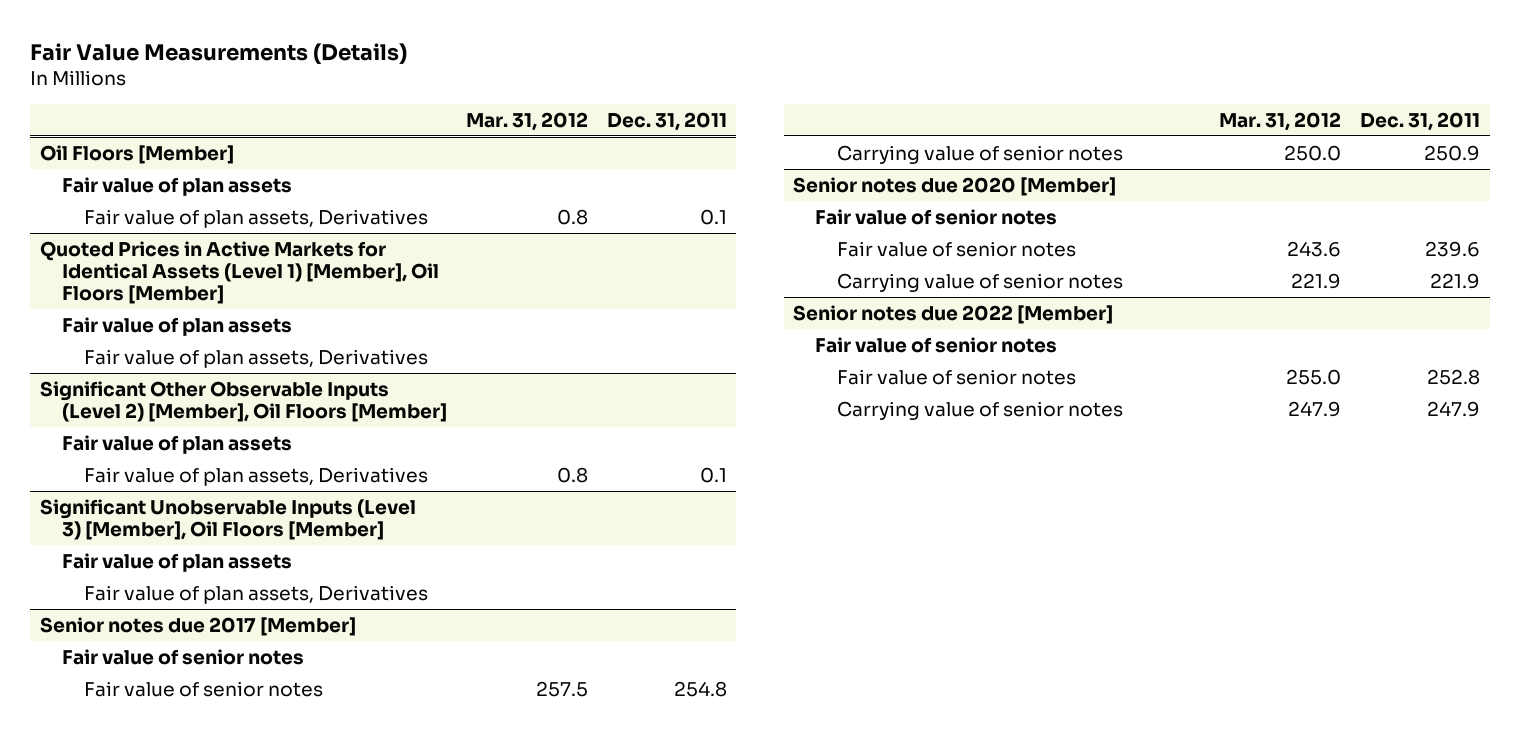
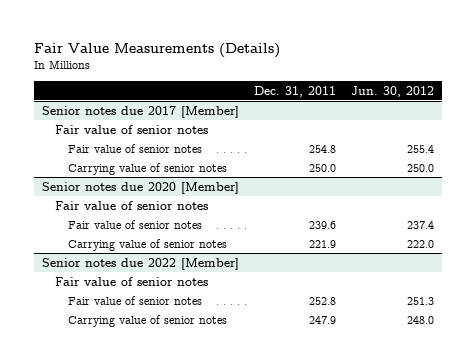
[465,111,588,131] Mar. 31, 2012 -> none
none -> [351,85,435,97] Jun. 30, 2012
[39,144,234,164] Oil Floors [Member] -> none
[61,176,292,196] Fair value of plan assets -> none
[83,208,428,228] Fair value of plan assets, Derivatives -> none
[39,240,439,304] Quoted Prices in Active Markets for Identical Assets (Level 1) [Member], Oil Floors [Member] -> none
[61,316,292,336] Fair value of plan assets -> none
[83,348,428,368] Fair value of plan assets, Derivatives -> none
[39,380,447,422] Significant Other Observable Inputs (Level 2) [Member], Oil Floors [Member] -> none
[61,434,292,454] Fair value of plan assets -> none
[83,466,428,486] Fair value of plan assets, Derivatives -> none
[39,498,416,540] Significant Unobservable Inputs (Level 3) [Member], Oil Floors [Member] -> none
[61,552,292,572] Fair value of plan assets -> none
[83,584,428,604] Fair value of plan assets, Derivatives -> none
[1424,144,1481,161] 250.9 -> [309,163,337,172] 250.0

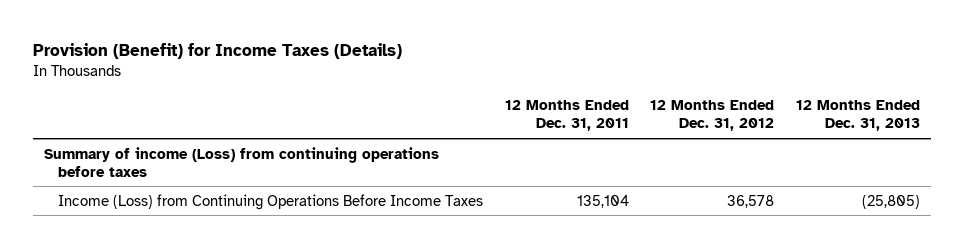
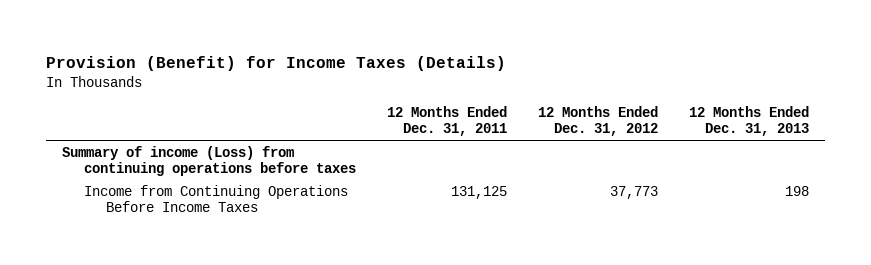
[58,193,484,210] Income (Loss) from Continuing Operations Before Income Taxes -> [83,184,348,213] Income from Continuing Operations Before Income Taxes
[576,194,629,208] 135,104 -> [450,185,507,199] 131,125
[727,194,775,208] 36,578 -> [610,185,659,199] 37,773
[861,194,920,209] (25,805) -> [785,185,810,196] 198

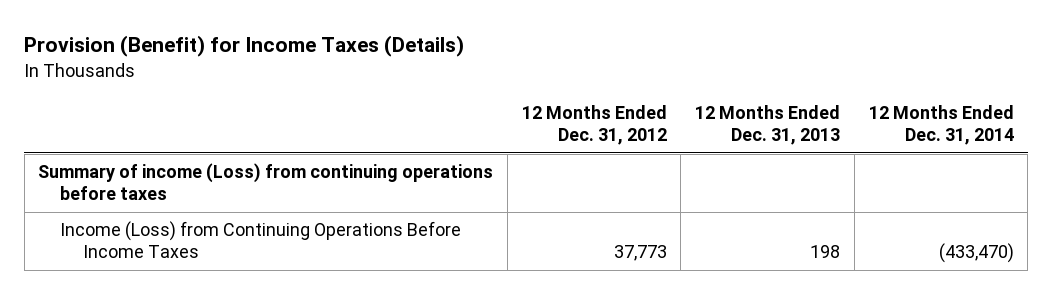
[386,106,507,137] 12 Months Ended Dec. 31, 2011 -> none
none -> [868,105,1014,145] 12 Months Ended Dec. 31, 2014
[83,184,348,213] Income from Continuing Operations Before Income Taxes -> [60,221,462,259] Income (Loss) from Continuing Operations Before Income Taxes

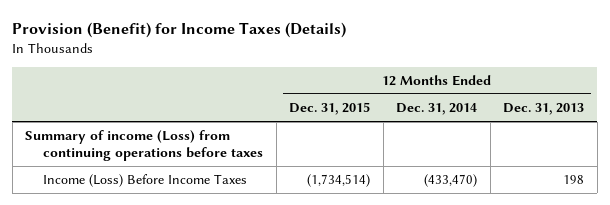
[521,105,667,145] 12 Months Ended Dec. 31, 2012 -> none
none -> [289,102,371,116] Dec. 31, 2015
[60,221,462,259] Income (Loss) from Continuing Operations Before Income Taxes -> [43,174,248,188] Income (Loss) Before Income Taxes

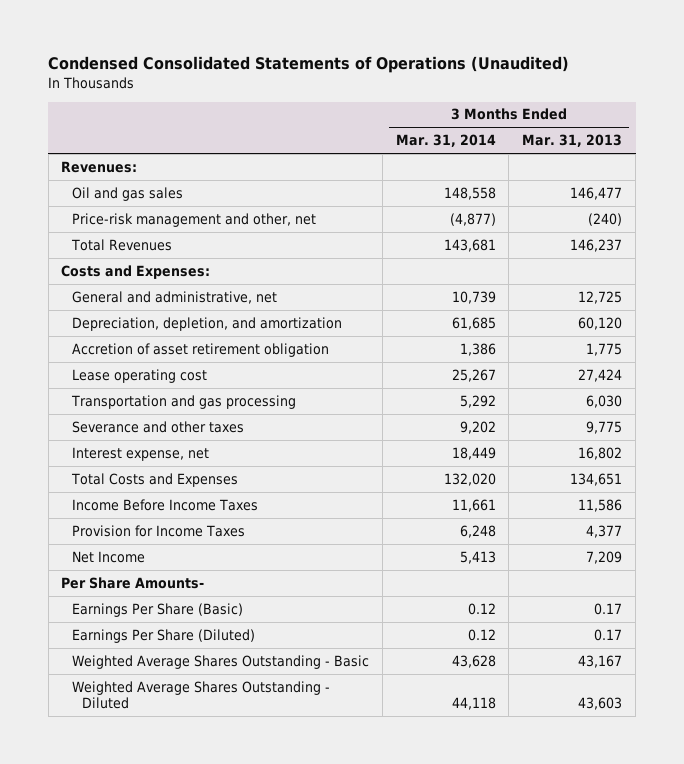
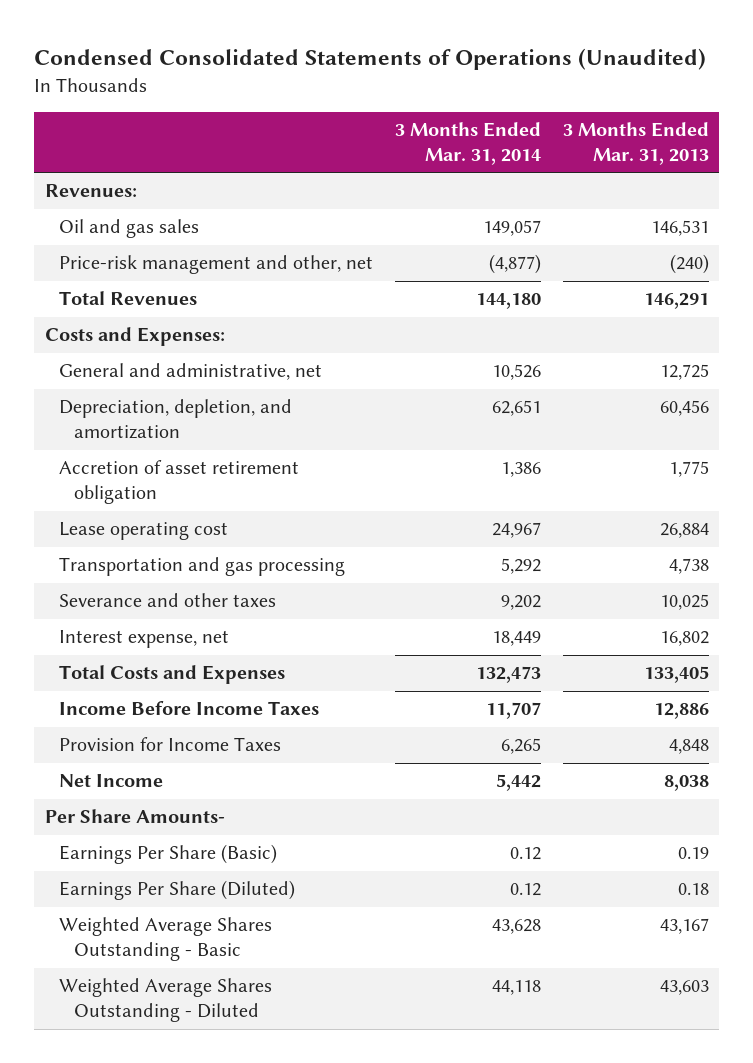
[443,186,496,200] 148,558 -> [482,220,541,237] 149,057
[570,186,623,200] 146,477 -> [650,220,709,237] 146,531
[443,238,496,252] 143,681 -> [475,293,541,310] 144,180
[570,238,623,252] 146,237 -> [643,293,709,310] 146,291
[451,290,496,304] 10,739 -> [491,364,541,381] 10,526
[451,316,496,330] 61,685 -> [491,400,541,417] 62,651
[578,316,623,330] 60,120 -> [659,400,709,417] 60,456
[451,368,496,382] 25,267 -> [491,522,541,539] 24,967
[578,368,623,382] 27,424 -> [659,523,709,539] 26,884
[586,394,623,408] 6,030 -> [668,558,709,575] 4,738
[586,420,623,434] 9,775 -> [659,594,709,611] 10,025
[443,472,496,486] 132,020 -> [475,666,541,684] 132,473
[570,472,623,486] 134,651 -> [643,666,709,684] 133,405
[451,498,496,512] 11,661 -> [485,702,541,720] 11,707
[578,498,623,512] 11,586 -> [653,703,709,720] 12,886
[459,524,496,538] 6,248 -> [500,738,541,755] 6,265
[586,524,623,538] 4,377 -> [668,739,709,755] 4,848
[459,550,496,564] 5,413 -> [495,774,541,792] 5,442
[586,550,623,564] 7,209 -> [663,775,709,792] 8,038
[594,602,623,615] 0.17 -> [677,847,709,860] 0.19
[594,628,623,641] 0.17 -> [677,883,709,896] 0.18

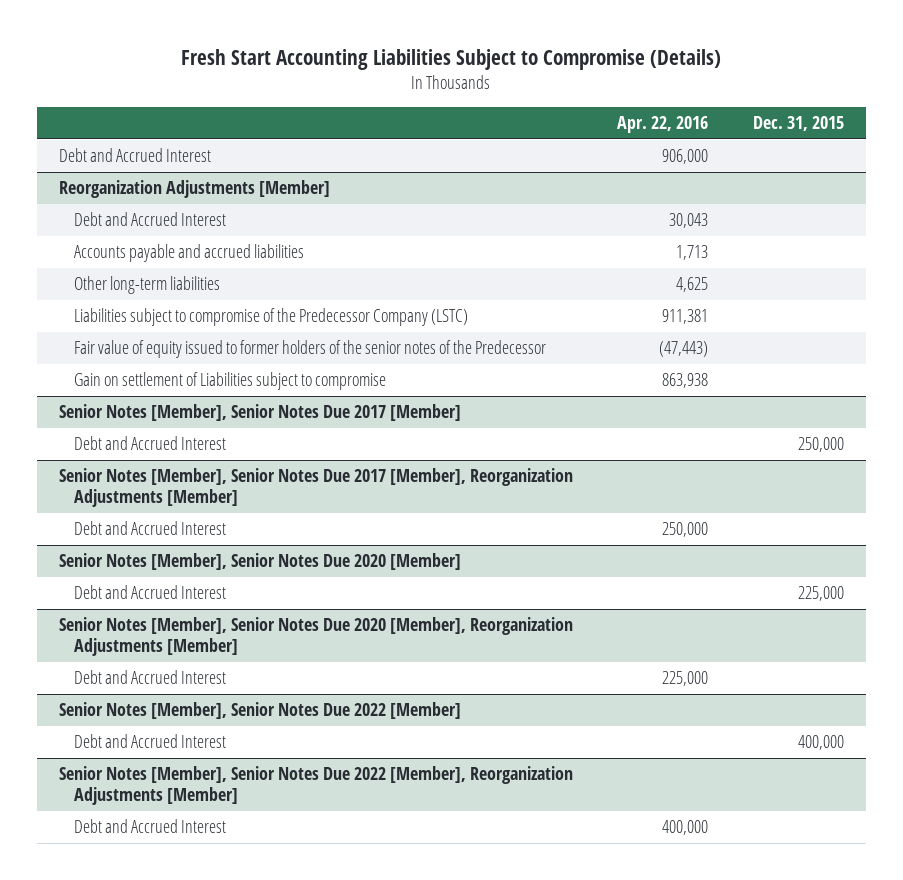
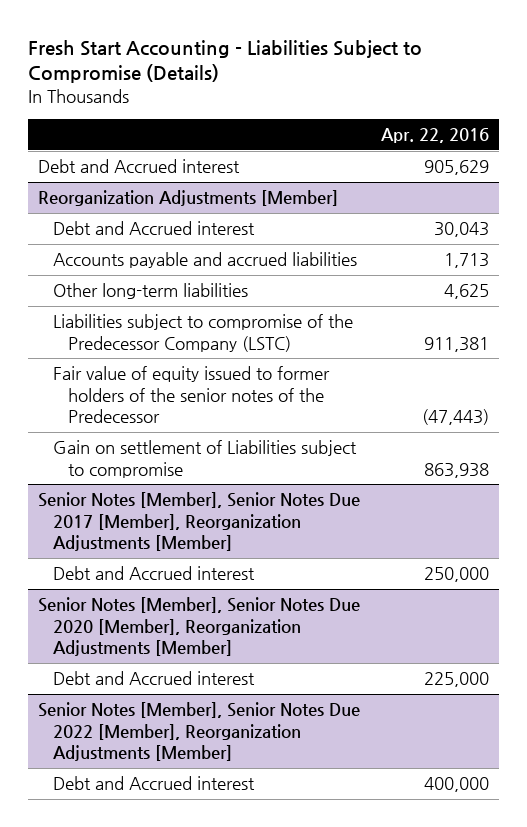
[181,48,722,70] Fresh Start Accounting Liabilities Subject to Compromise (Details) -> [27,39,422,84] Fresh Start Accounting - Liabilities Subject to Compromise (Details)
[752,116,844,132] Dec. 31, 2015 -> none
[58,148,211,163] Debt and Accrued Interest -> [38,159,241,174] Debt and Accrued interest
[662,149,709,165] 906,000 -> [423,160,489,176] 905,629
[73,212,226,227] Debt and Accrued Interest -> [52,221,255,236] Debt and Accrued interest
[58,404,461,422] Senior Notes [Member], Senior Notes Due 2017 [Member] -> none
[73,436,226,451] Debt and Accrued Interest -> none
[58,553,461,571] Senior Notes [Member], Senior Notes Due 2020 [Member] -> none
[73,585,226,600] Debt and Accrued Interest -> none
[73,521,226,536] Debt and Accrued Interest -> [52,566,255,581] Debt and Accrued interest
[58,702,461,720] Senior Notes [Member], Senior Notes Due 2022 [Member] -> none
[73,734,226,749] Debt and Accrued Interest -> none
[73,670,226,685] Debt and Accrued Interest -> [52,671,255,686] Debt and Accrued interest
[73,819,226,834] Debt and Accrued Interest -> [52,776,255,791] Debt and Accrued interest

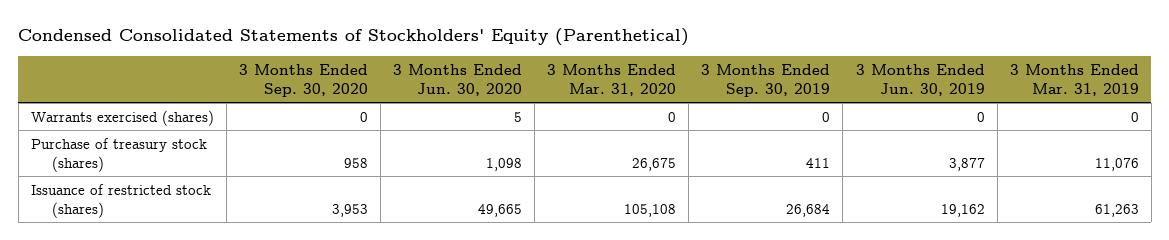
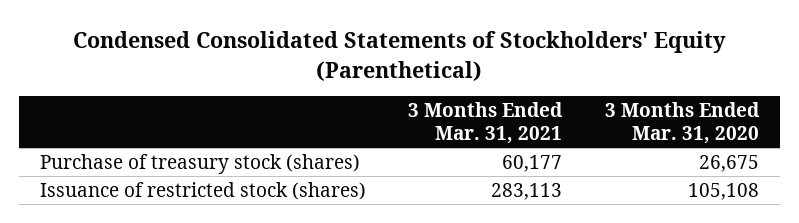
[238,63,368,97] 3 Months Ended Sep. 30, 2020 -> none
[393,63,523,96] 3 Months Ended Jun. 30, 2020 -> none
[701,63,831,97] 3 Months Ended Sep. 30, 2019 -> none
[855,63,985,96] 3 Months Ended Jun. 30, 2019 -> none
[1009,63,1139,96] 3 Months Ended Mar. 31, 2019 -> none
none -> [408,102,564,145] 3 Months Ended Mar. 31, 2021
[30,109,214,126] Warrants exercised (shares) -> none

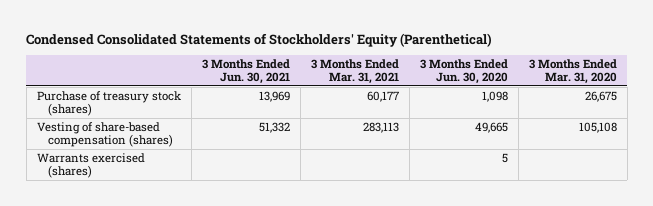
none -> [201,58,290,85] 3 Months Ended Jun. 30, 2021
none -> [419,58,508,85] 3 Months Ended Jun. 30, 2020
[40,181,367,200] Issuance of restricted stock (shares) -> [36,121,174,148] Vesting of share-based compensation (shares)
none -> [36,152,145,179] Warrants exercised (shares)

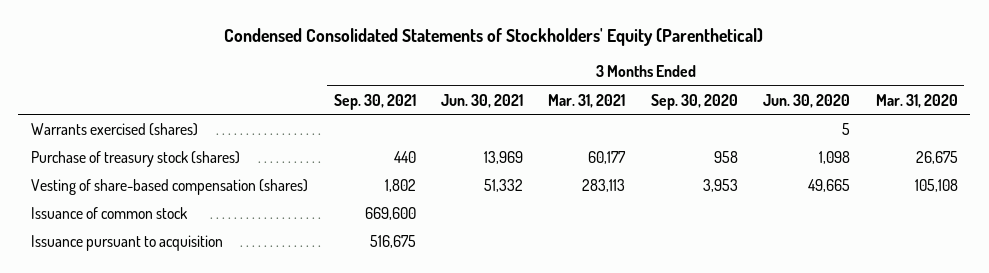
none -> [333,93,416,110] Sep. 30, 2021
none -> [650,93,738,110] Sep. 30, 2020
[36,152,145,179] Warrants exercised (shares) -> [31,122,199,136] Warrants exercised (shares)
none -> [31,206,189,219] Issuance of common stock
none -> [31,234,224,251] Issuance pursuant to acquisition

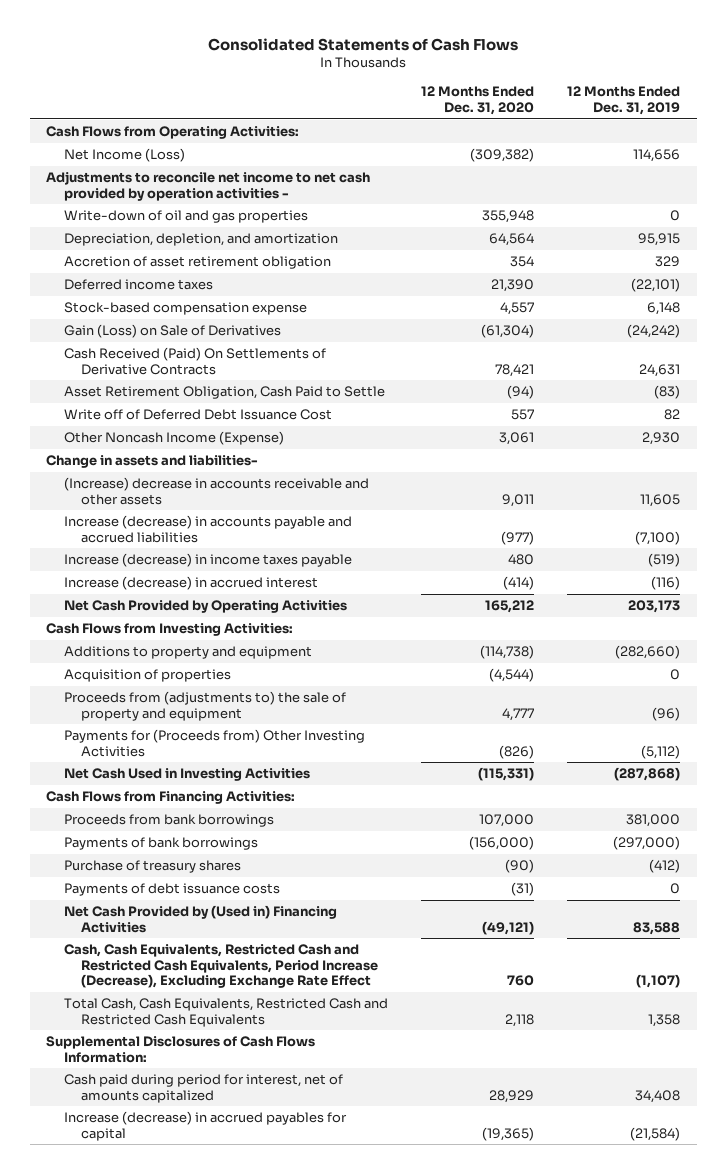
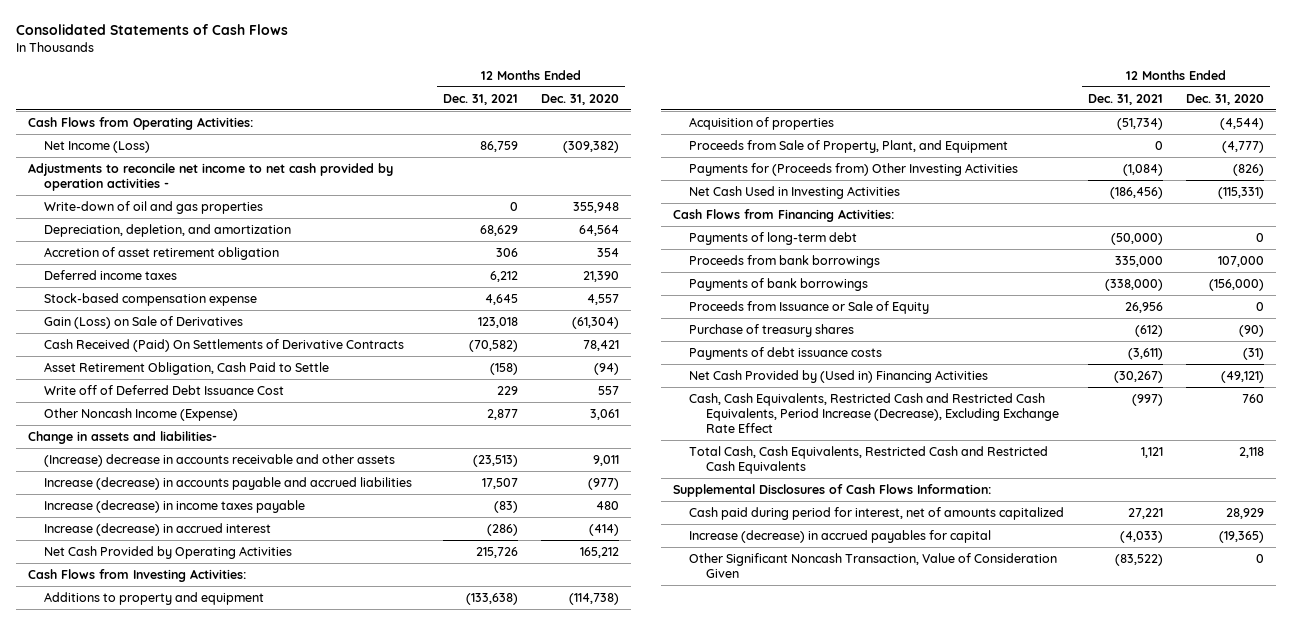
[567,86,681,115] 12 Months Ended Dec. 31, 2019 -> none
none -> [442,93,518,105] Dec. 31, 2021
[63,691,346,721] Proceeds from (adjustments to) the sale of property and equipment -> [689,139,1009,153] Proceeds from Sale of Property, Plant, and Equipment
[501,707,534,721] 4,777 -> [1222,140,1265,153] (4,777)
none -> [689,231,858,245] Payments of long-term debt
none -> [689,300,930,314] Proceeds from Issuance or Sale of Equity
none -> [689,552,1058,578] Other Significant Noncash Transaction, Value of Consideration Given

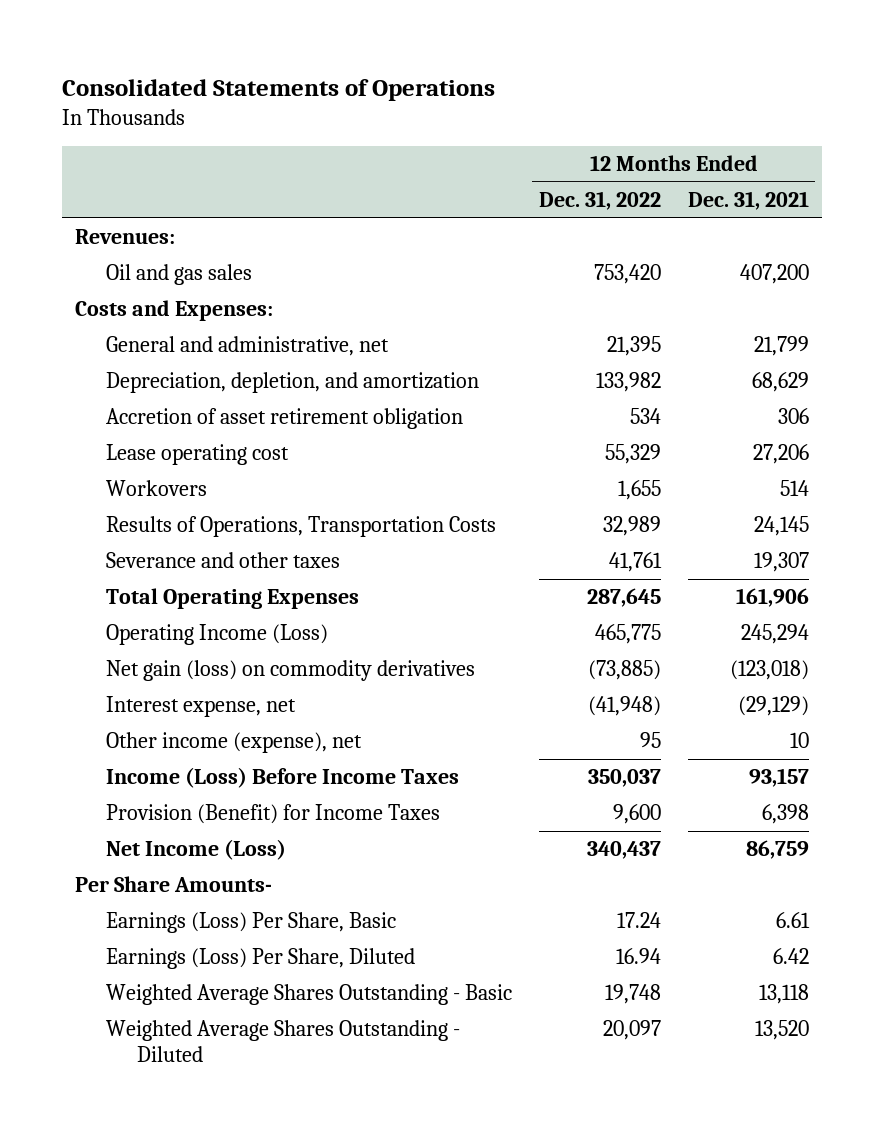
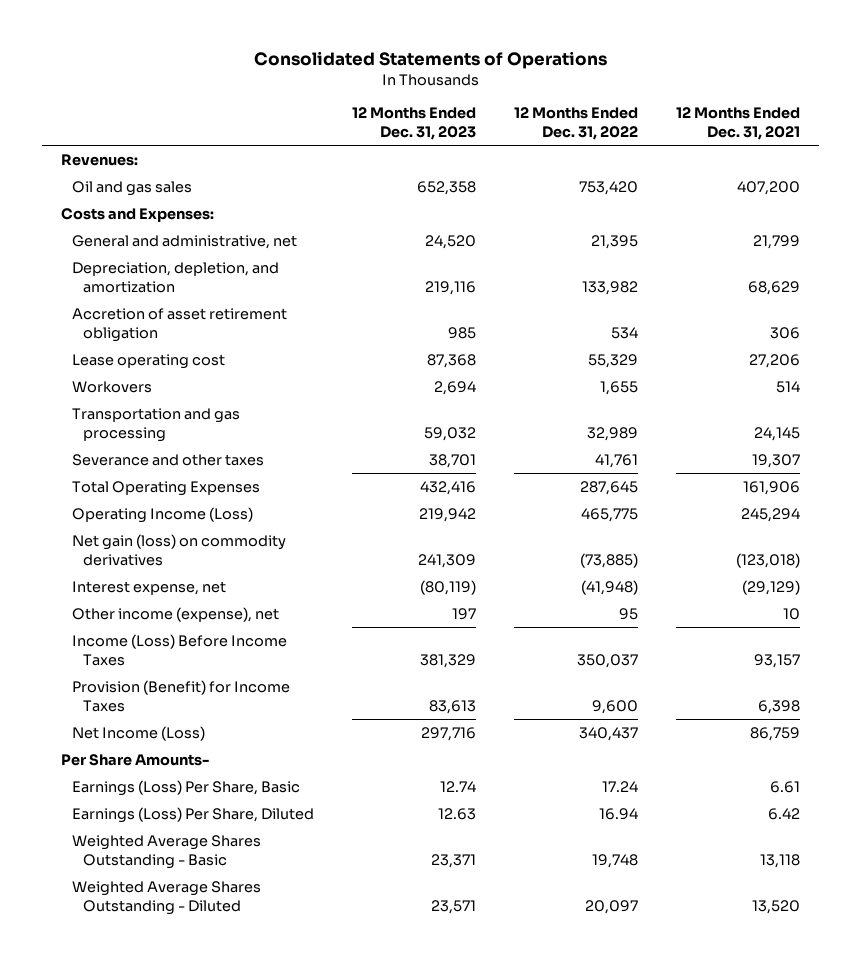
none -> [352,107,477,141] 12 Months Ended Dec. 31, 2023
[106,516,497,538] Results of Operations, Transportation Costs -> [72,407,241,442] Transportation and gas processing

